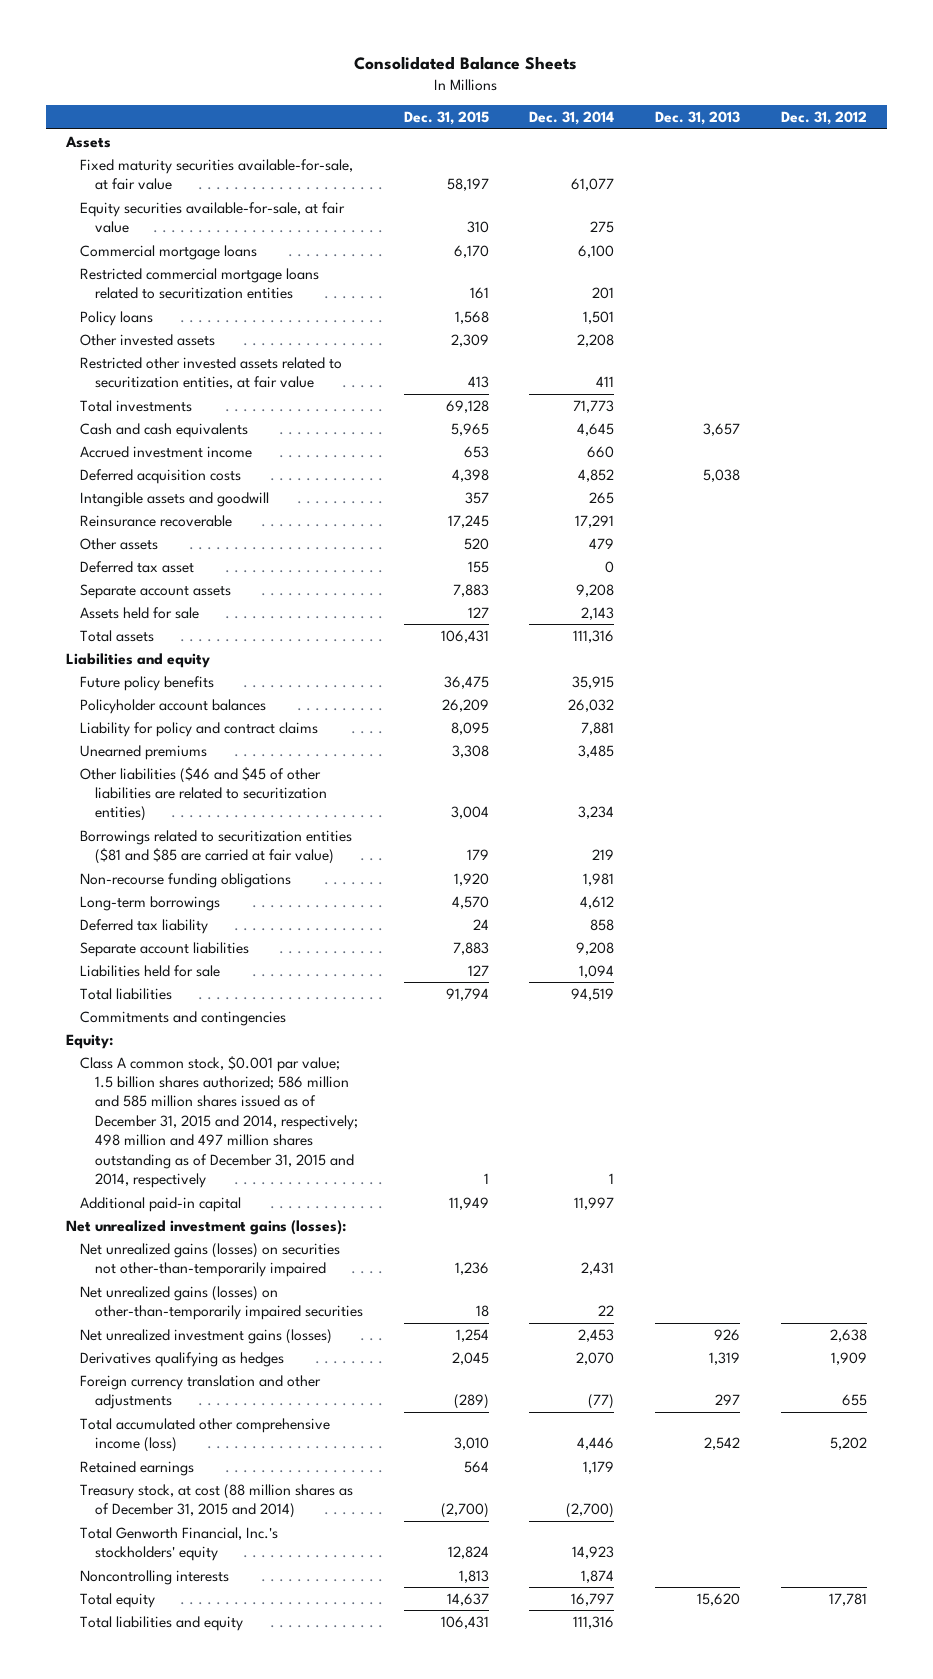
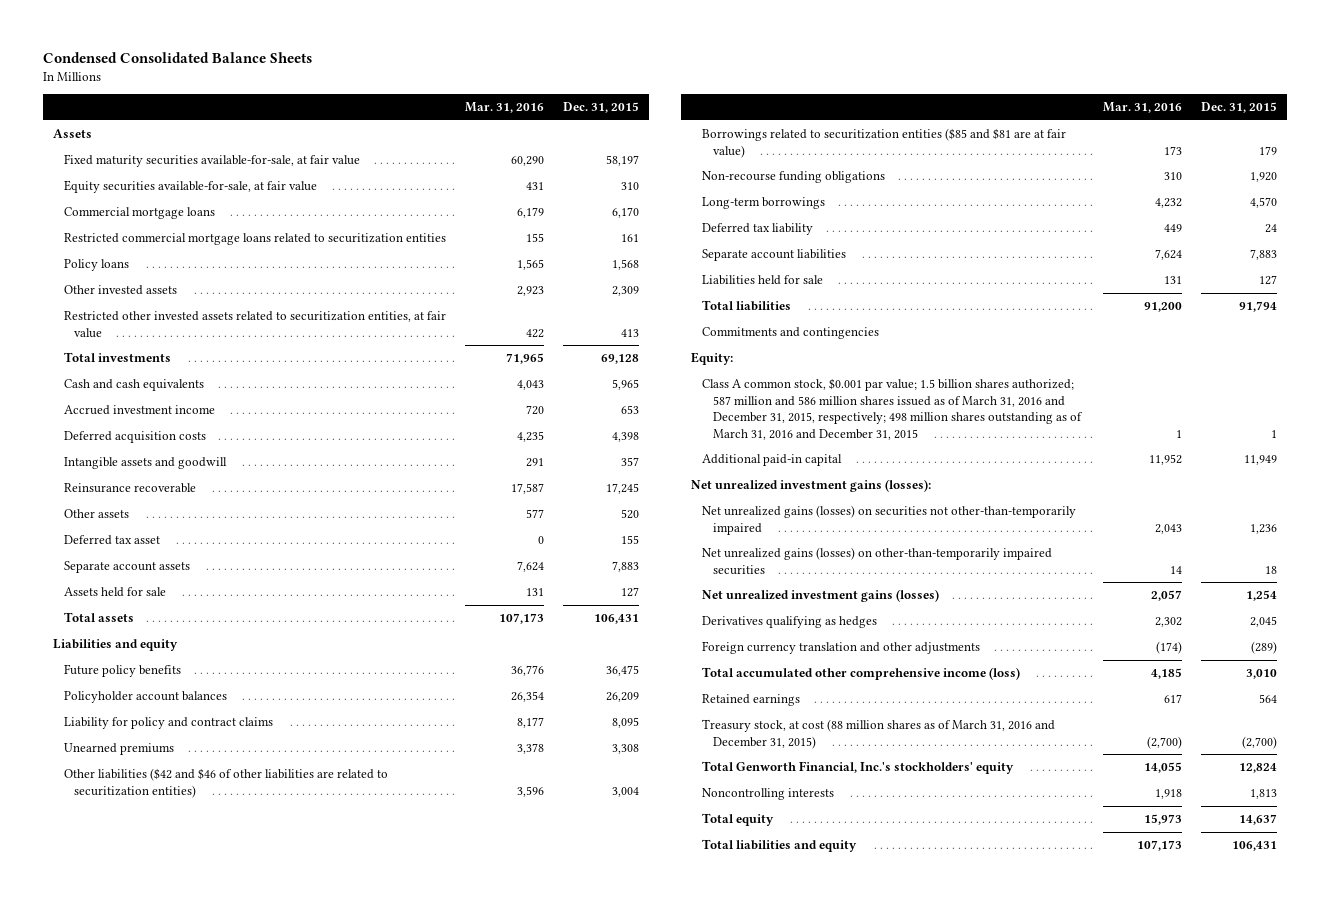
[354,56,578,71] Consolidated Balance Sheets -> [43,52,313,64] Condensed Consolidated Balance Sheets
[529,111,615,126] Dec. 31, 2014 -> none
[654,111,740,126] Dec. 31, 2013 -> none
[780,111,867,126] Dec. 31, 2012 -> none
none -> [464,101,544,113] Mar. 31, 2016
[80,766,327,822] Other liabilities ($46 and $45 of other liabilities are related to securitization entities) -> [63,768,388,798] Other liabilities ($42 and $46 of other liabilities are related to securitization entities)
[80,829,353,865] Borrowings related to securitization entities ($81 and $85 are carried at fair value) -> [701,128,1066,158] Borrowings related to securitization entities ($85 and $81 are at fair value)
[80,1055,358,1189] Class A common stock, $0.001 par value; 1.5 billion shares authorized; 586 million and 585 million shares issued as of December 31, 2015 and 2014, respectively; 498 million and 497 million shares outstanding as of December 31, 2015 and 2014, respectively -> [701,378,1083,440] Class A common stock, $0.001 par value; 1.5 billion shares authorized; 587 million and 586 million shares issued as of March 31, 2016 and December 31, 2015, respectively; 498 million shares outstanding as of March 31, 2016 and December 31, 2015
[80,1483,354,1519] Treasury stock, at cost (88 million shares as of December 31, 2015 and 2014) -> [701,719,1055,749] Treasury stock, at cost (88 million shares as of March 31, 2016 and December 31, 2015)

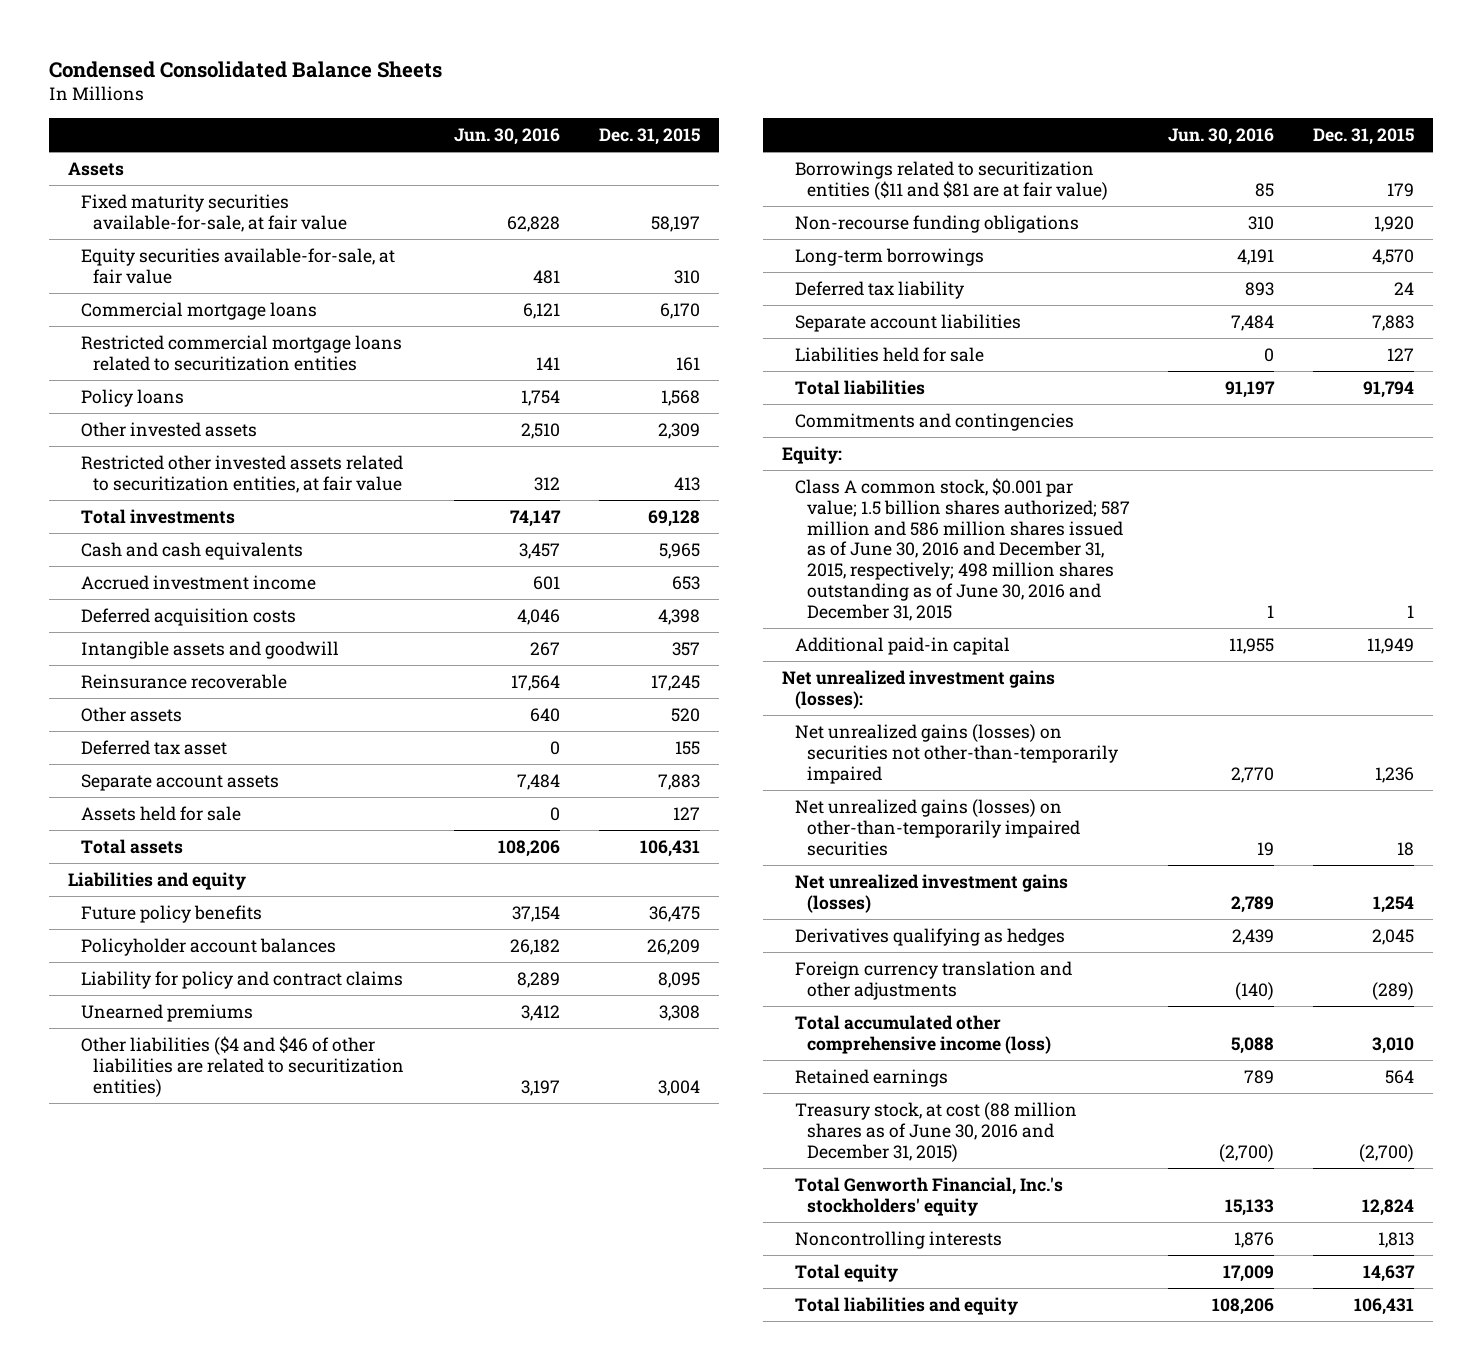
[464,101,544,113] Mar. 31, 2016 -> none
none -> [454,128,561,146] Jun. 30, 2016
[63,768,388,798] Other liabilities ($42 and $46 of other liabilities are related to securitization entities) -> [80,1035,404,1097] Other liabilities ($4 and $46 of other liabilities are related to securitization entities)
[701,128,1066,158] Borrowings related to securitization entities ($85 and $81 are at fair value) -> [794,160,1109,200] Borrowings related to securitization entities ($11 and $81 are at fair value)
[701,378,1083,440] Class A common stock, $0.001 par value; 1.5 billion shares authorized; 587 million and 586 million shares issued as of March 31, 2016 and December 31, 2015, respectively; 498 million shares outstanding as of March 31, 2016 and December 31, 2015 -> [794,477,1131,621] Class A common stock, $0.001 par value; 1.5 billion shares authorized; 587 million and 586 million shares issued as of June 30, 2016 and December 31, 2015, respectively; 498 million shares outstanding as of June 30, 2016 and December 31, 2015
[701,719,1055,749] Treasury stock, at cost (88 million shares as of March 31, 2016 and December 31, 2015) -> [794,1101,1077,1162] Treasury stock, at cost (88 million shares as of June 30, 2016 and December 31, 2015)

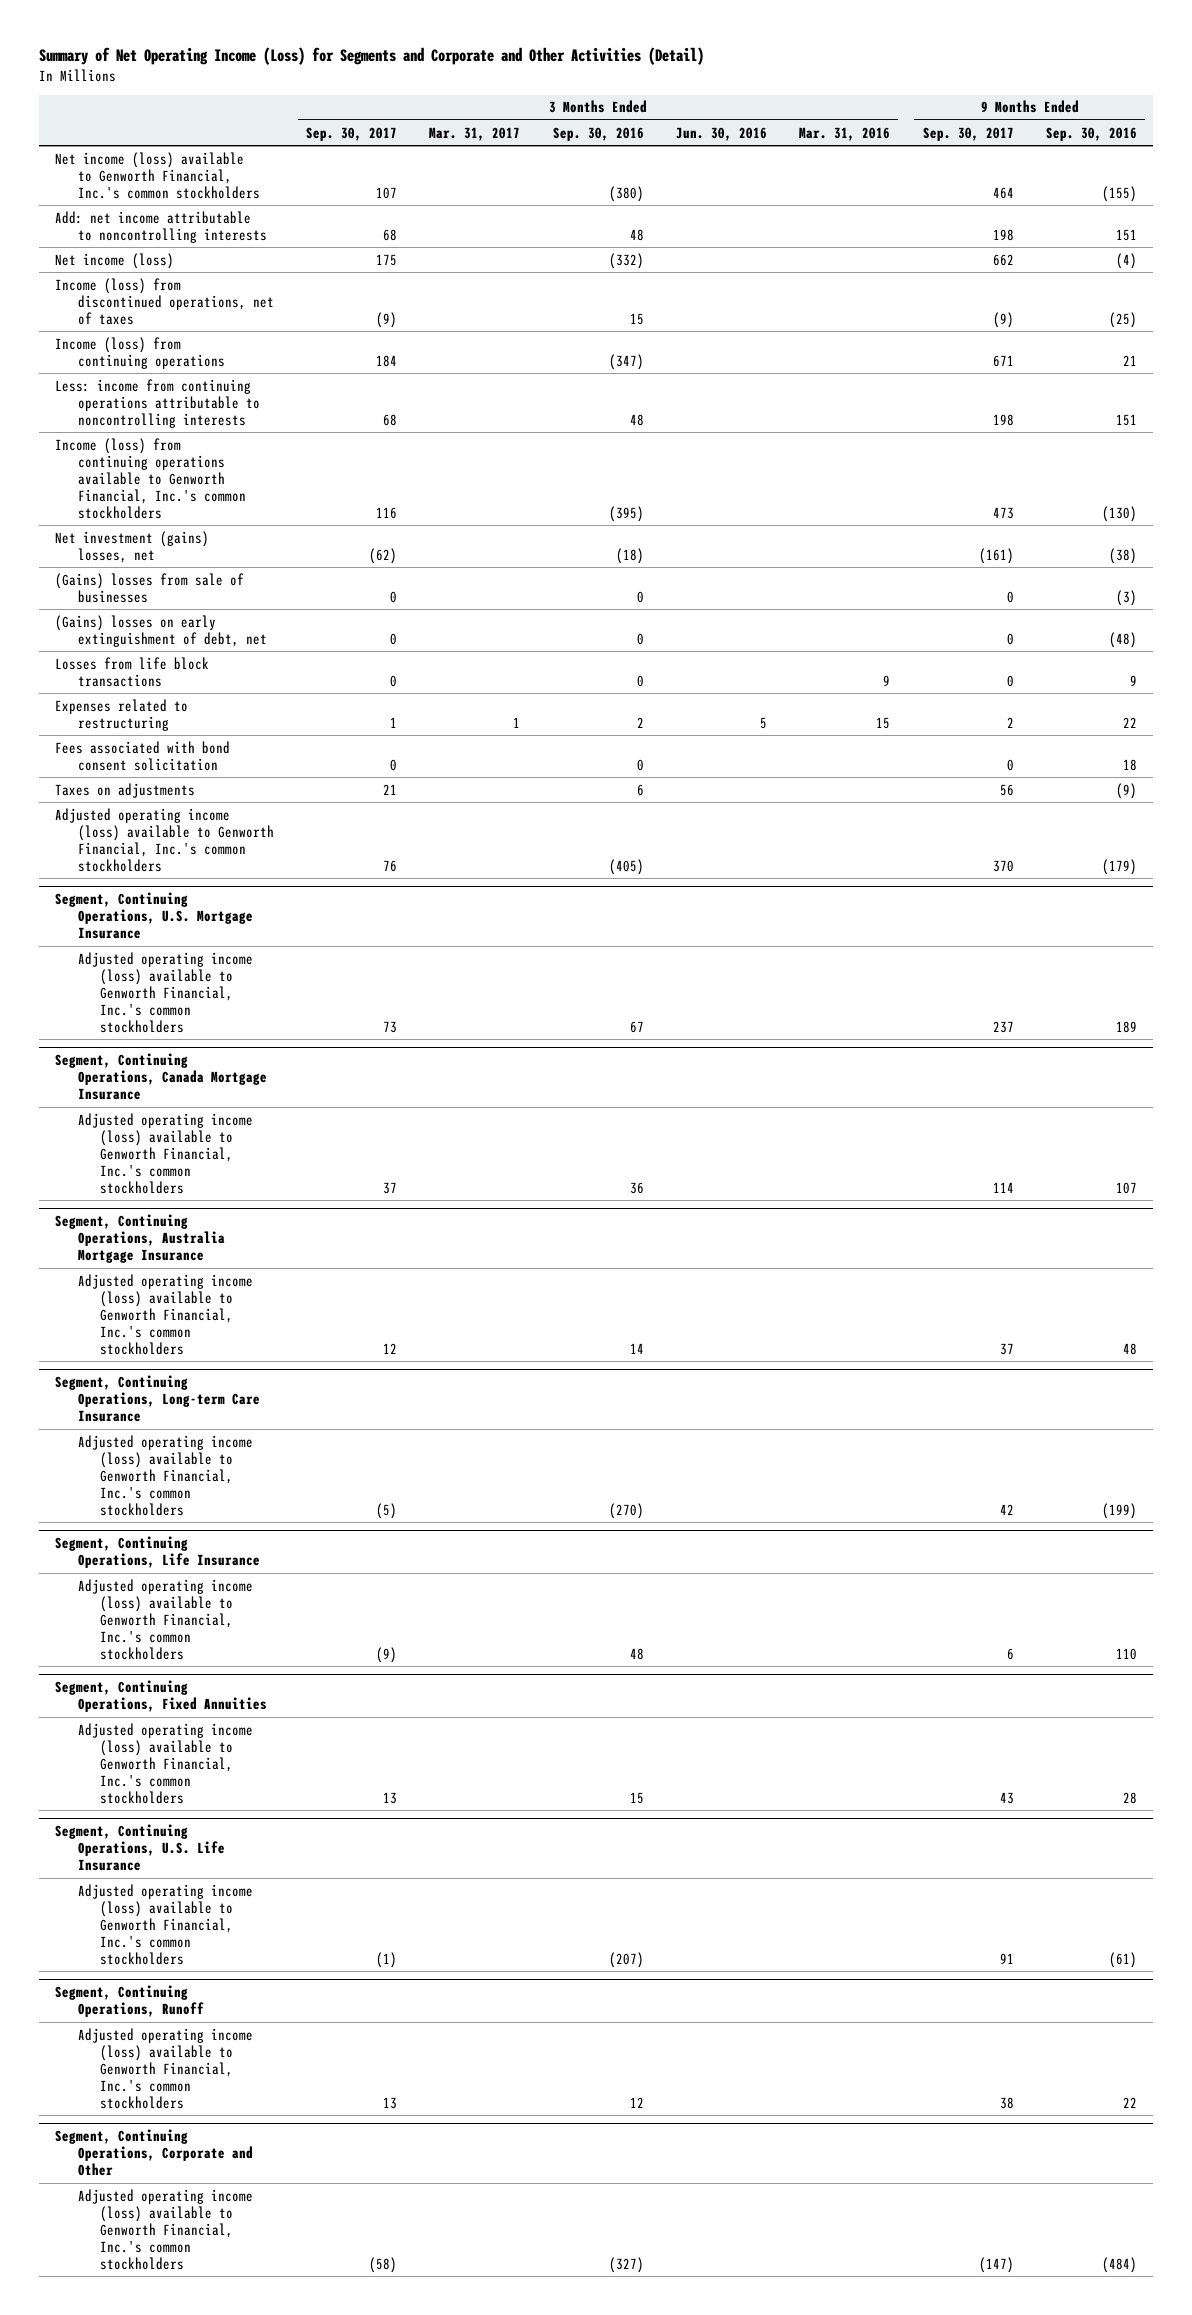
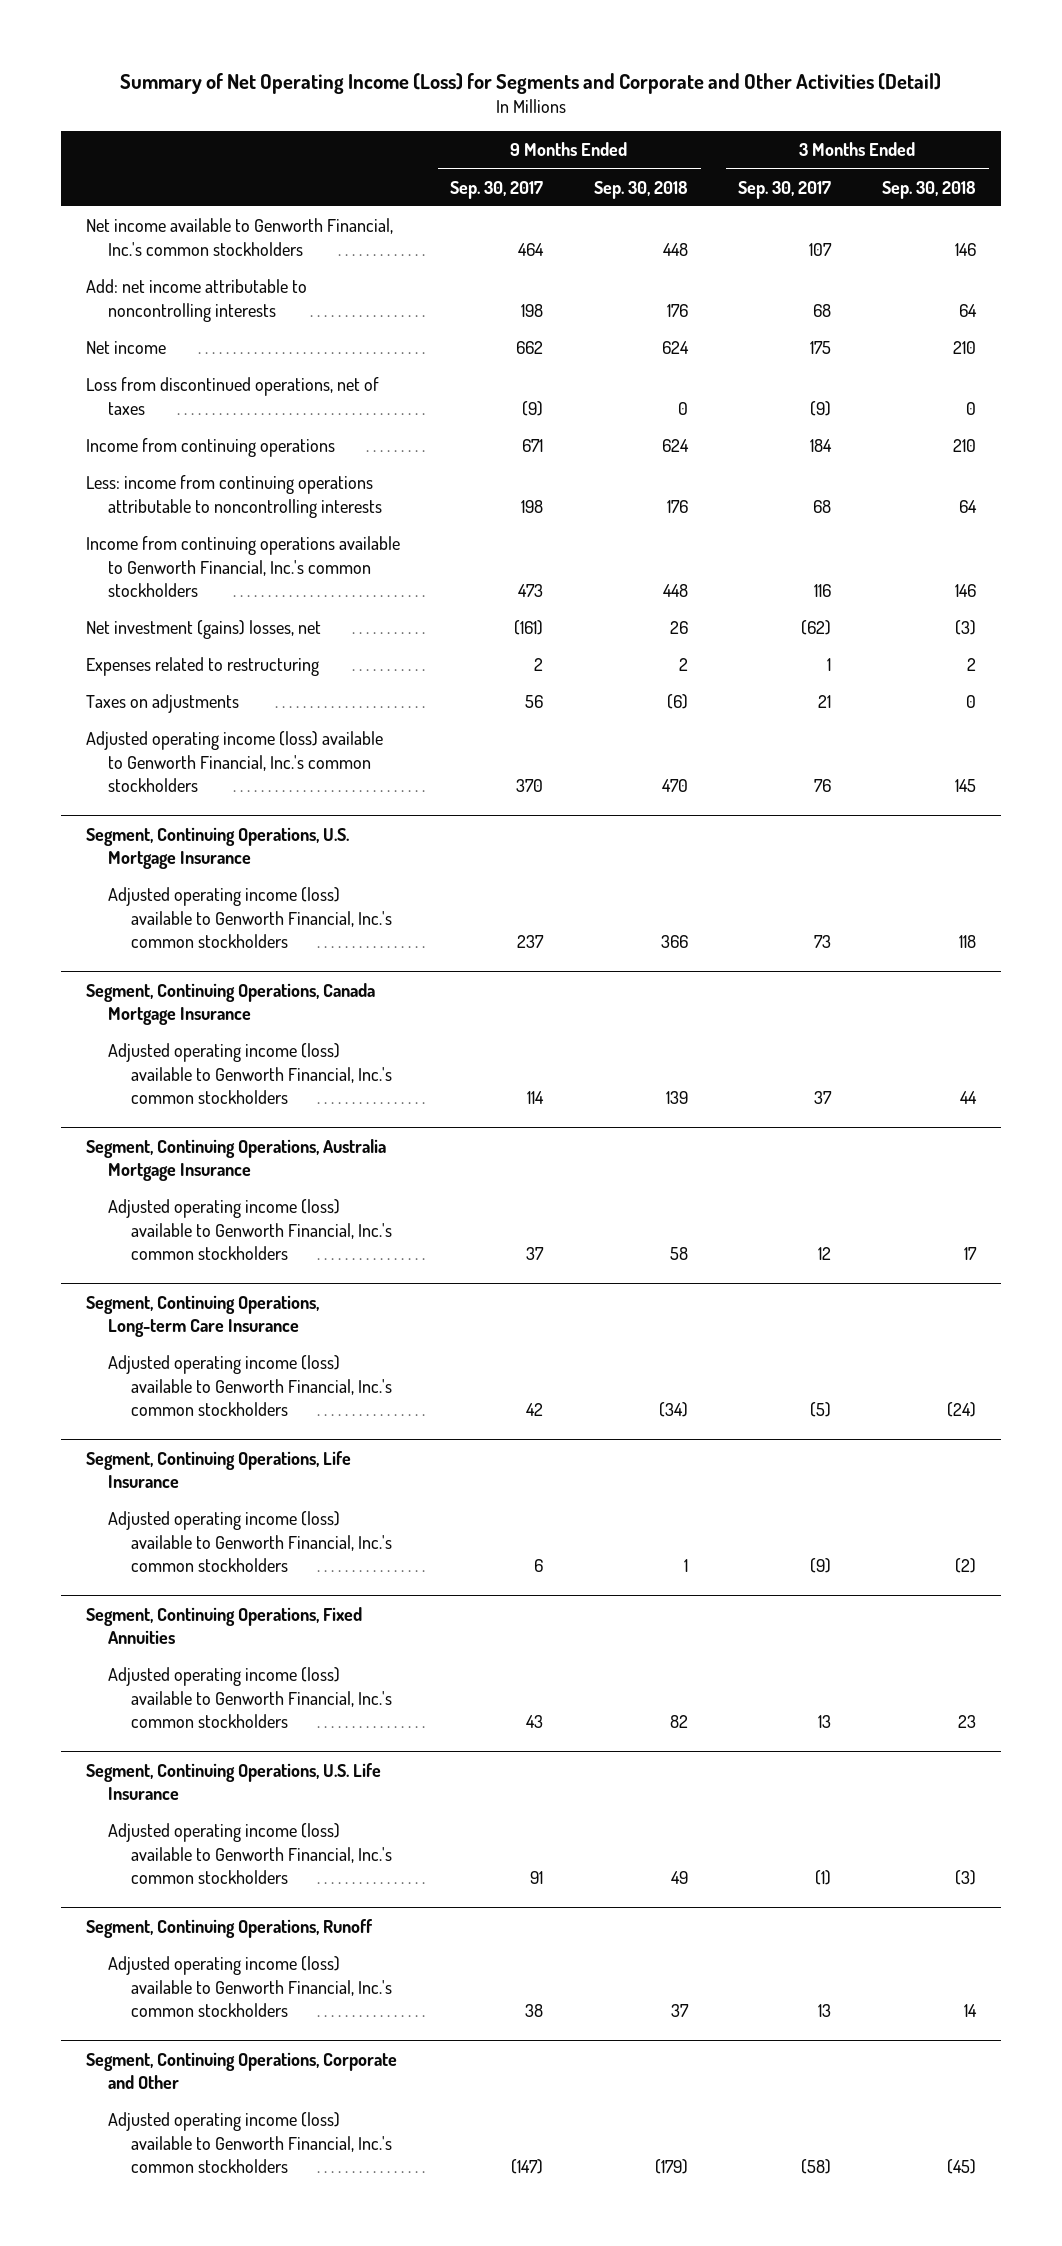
[429,126,521,141] Mar. 31, 2017 -> none
[552,126,644,141] Sep. 30, 2016 -> none
[675,126,767,141] Jun. 30, 2016 -> none
[799,126,891,141] Mar. 31, 2016 -> none
[1045,126,1137,141] Sep. 30, 2016 -> none
none -> [593,180,688,199] Sep. 30, 2018
none -> [881,180,976,199] Sep. 30, 2018
[55,151,260,199] Net income (loss) available to Genworth Financial, Inc.'s common stockholders -> [85,218,393,256] Net income available to Genworth Financial, Inc.'s common stockholders
[55,252,175,269] Net income (loss) -> [85,341,166,355] Net income
[55,277,274,325] Income (loss) from discontinued operations, net of taxes -> [85,377,379,415] Loss from discontinued operations, net of taxes
[55,336,225,369] Income (loss) from continuing operations -> [85,438,335,458] Income from continuing operations
[55,437,246,519] Income (loss) from continuing operations available to Genworth Financial, Inc.'s common stockholders -> [85,536,400,597] Income from continuing operations available to Genworth Financial, Inc.'s common stockholders
[55,572,245,603] (Gains) losses from sale of businesses -> none
[55,614,267,647] (Gains) losses on early extinguishment of debt, net -> none
[55,656,210,687] Losses from life block transactions -> none
[55,740,231,771] Fees associated with bond consent solicitation -> none

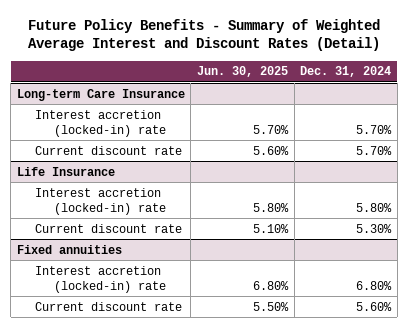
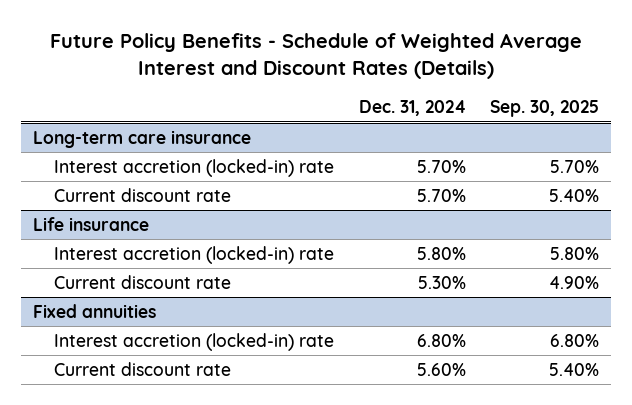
[27,18,380,52] Future Policy Benefits - Summary of Weighted Average Interest and Discount Rates (Detail) -> [50,33,583,80] Future Policy Benefits - Schedule of Weighted Average Interest and Discount Rates (Details)
[196,66,288,78] Jun. 30, 2025 -> none
none -> [489,100,599,118] Sep. 30, 2025
[16,88,185,101] Long-term Care Insurance -> [33,129,252,148] Long-term care insurance
[16,166,115,176] Life Insurance -> [33,216,150,231] Life insurance

